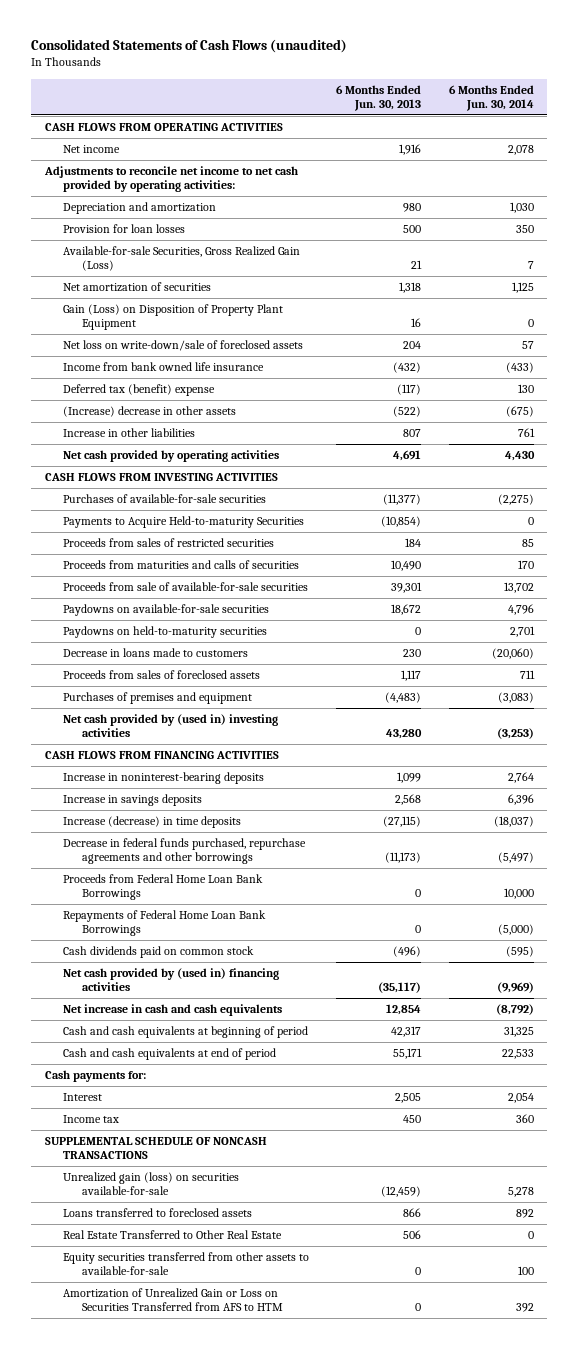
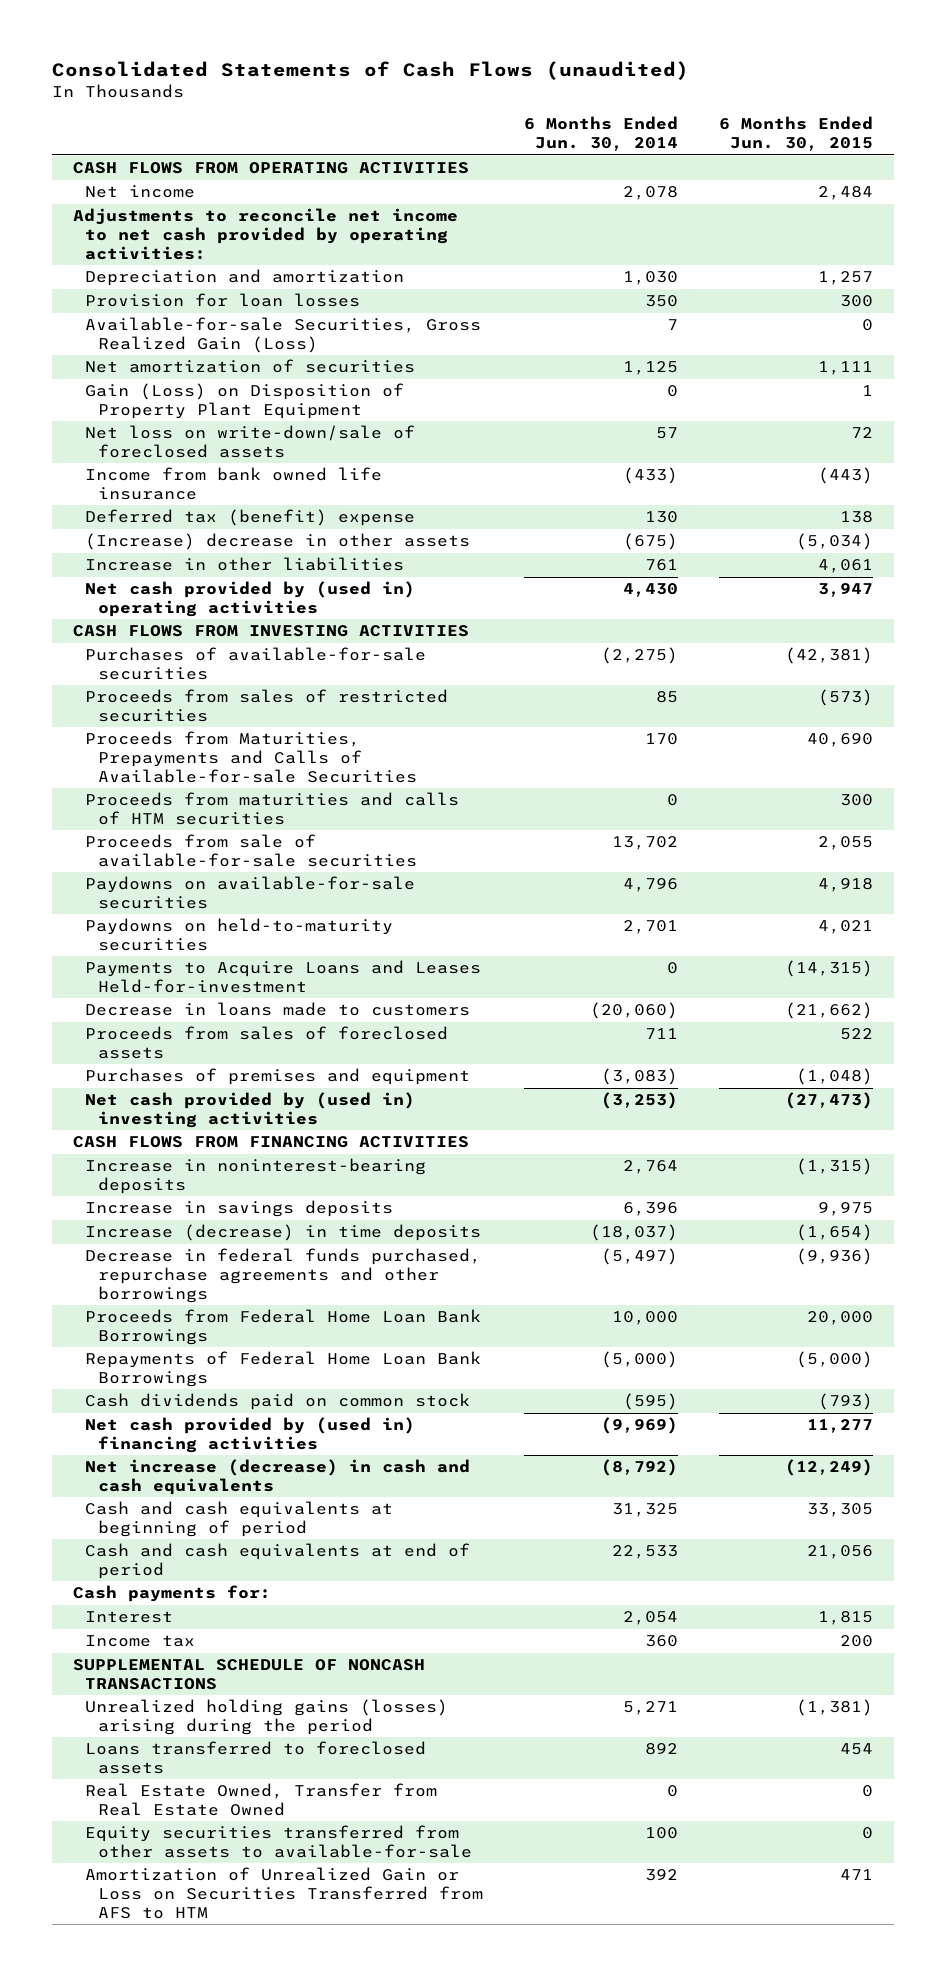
[336,84,422,111] 6 Months Ended Jun. 30, 2013 -> none
none -> [719,116,874,152] 6 Months Ended Jun. 30, 2015
[63,449,280,462] Net cash provided by operating activities -> [85,581,416,618] Net cash provided by (used in) operating activities
[63,515,305,528] Payments to Acquire Held-to-maturity Securities -> none
none -> [85,731,417,783] Proceeds from Maturities, Prepayments and Calls of Available-for-sale Securities
[63,559,300,569] Proceeds from maturities and calls of securities -> [85,792,460,826] Proceeds from maturities and calls of HTM securities
[517,559,534,569] 170 -> [666,794,678,807] 0
none -> [85,960,482,994] Payments to Acquire Loans and Leases Held-for-investment
[63,1003,283,1016] Net increase in cash and cash equivalents -> [85,1459,471,1496] Net increase (decrease) in cash and cash equivalents
[63,1171,240,1196] Unrealized gain (loss) on securities available-for-sale -> none
none -> [85,1699,449,1736] Unrealized holding gains (losses) arising during the period
[63,1229,283,1239] Real Estate Transferred to Other Real Estate -> none
none -> [85,1783,438,1817] Real Estate Owned, Transfer from Real Estate Owned

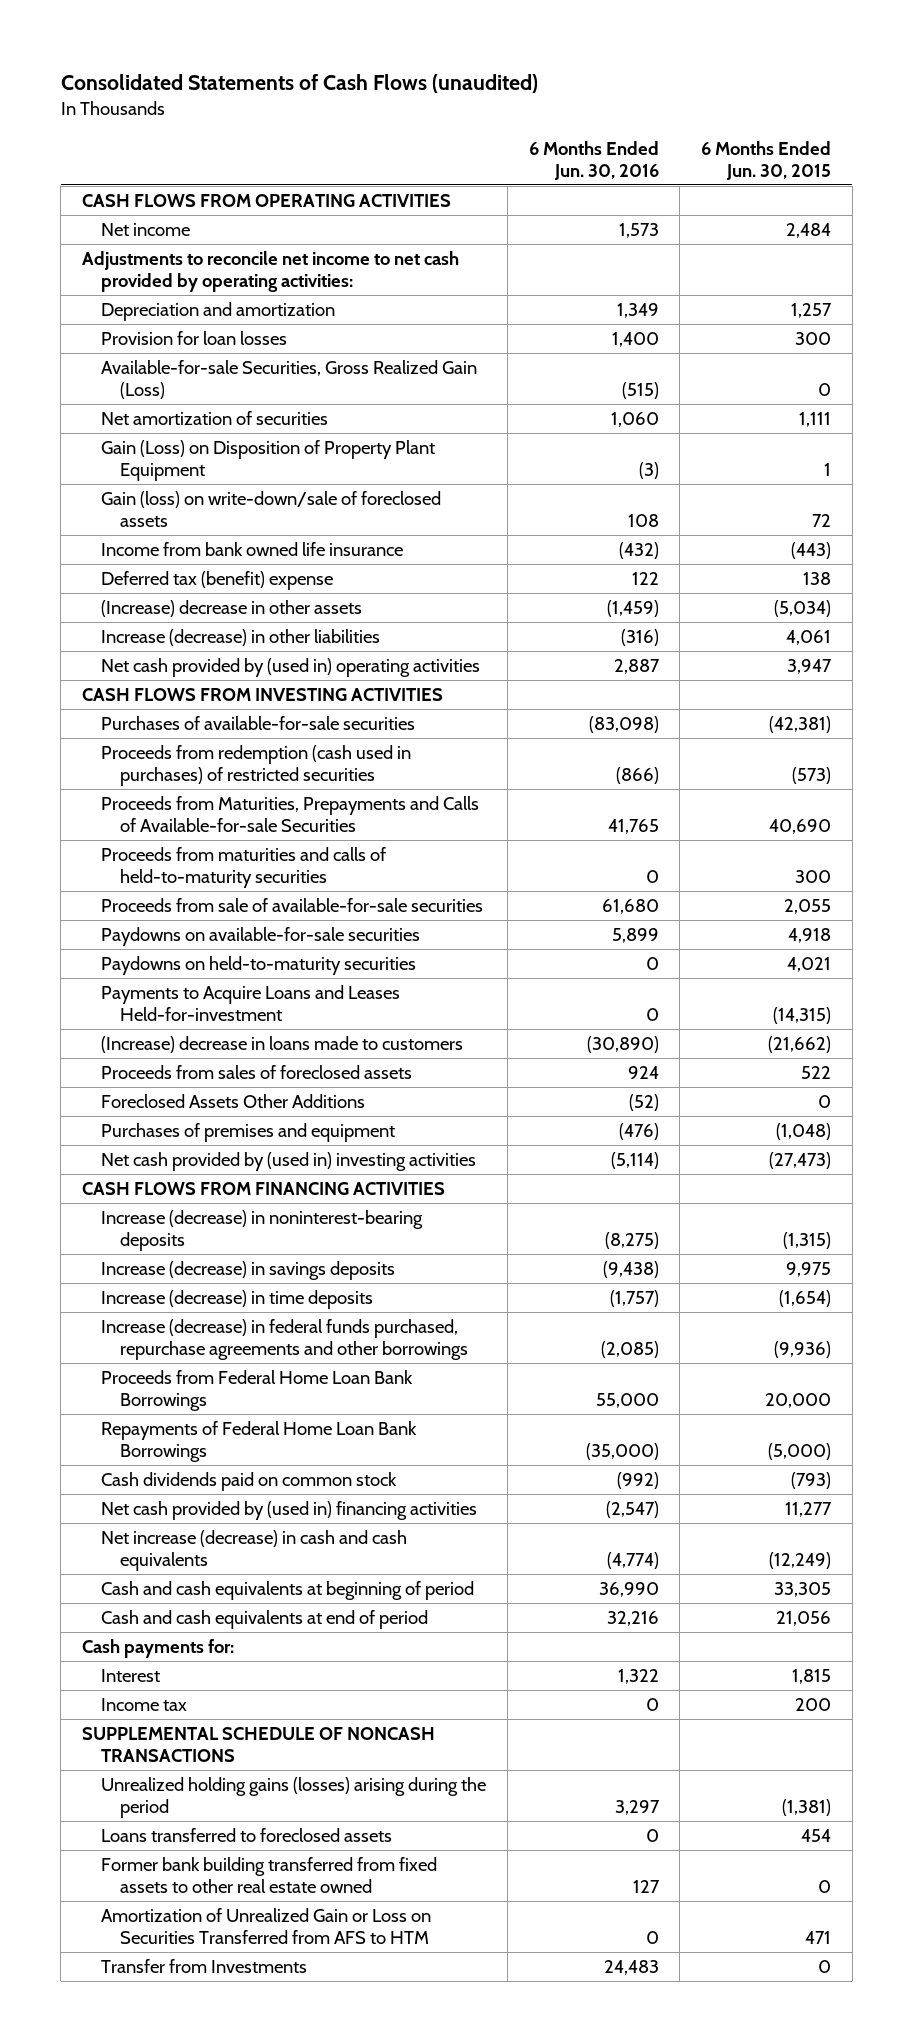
[523,116,678,152] 6 Months Ended Jun. 30, 2014 -> none
none -> [528,140,659,180] 6 Months Ended Jun. 30, 2016
[85,425,416,459] Net loss on write-down/sale of foreclosed assets -> [100,490,441,527] Gain (loss) on write-down/sale of foreclosed assets
[85,557,405,572] Increase in other liabilities -> [100,628,380,646] Increase (decrease) in other liabilities
[85,689,449,723] Proceeds from sales of restricted securities -> [100,744,411,786] Proceeds from redemption (cash used in purchases) of restricted securities
[85,792,460,826] Proceeds from maturities and calls of HTM securities -> [100,846,386,888] Proceeds from maturities and calls of held-to-maturity securities
[85,1002,471,1017] Decrease in loans made to customers -> [100,1035,463,1053] (Increase) decrease in loans made to customers
none -> [100,1093,365,1108] Foreclosed Assets Other Additions
[85,1158,427,1195] Increase in noninterest-bearing deposits -> [100,1209,423,1251] Increase (decrease) in noninterest-bearing deposits
[85,1200,394,1218] Increase in savings deposits -> [100,1260,395,1280] Increase (decrease) in savings deposits
[85,1248,482,1303] Decrease in federal funds purchased, repurchase agreements and other borrowings -> [100,1318,468,1360] Increase (decrease) in federal funds purchased, repurchase agreements and other borrowings
[85,1783,438,1817] Real Estate Owned, Transfer from Real Estate Owned -> none
[85,1825,472,1859] Equity securities transferred from other assets to available-for-sale -> none
none -> [100,1856,437,1893] Former bank building transferred from fixed assets to other real estate owned
none -> [100,1958,307,1973] Transfer from Investments

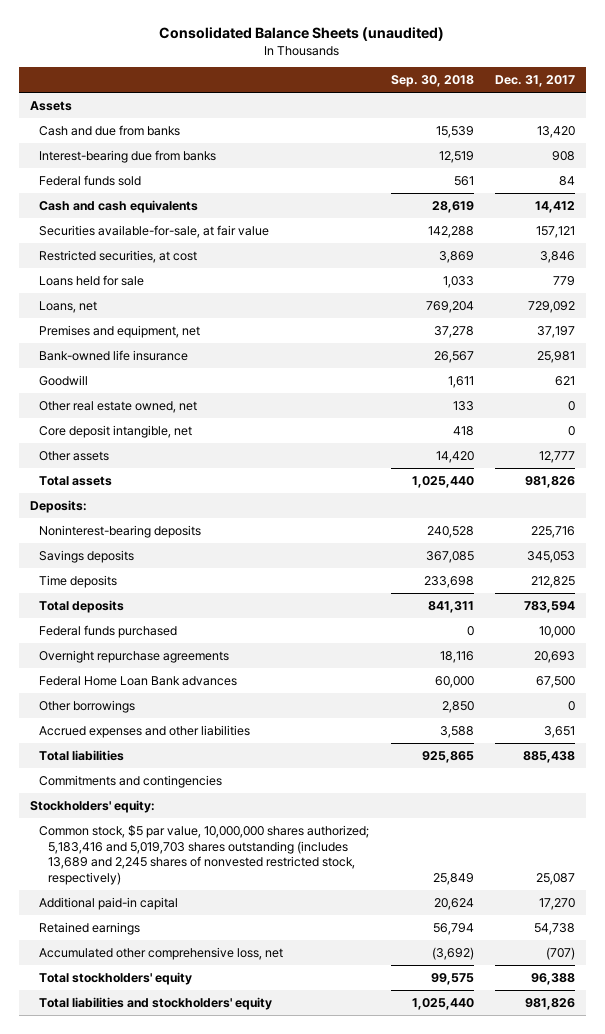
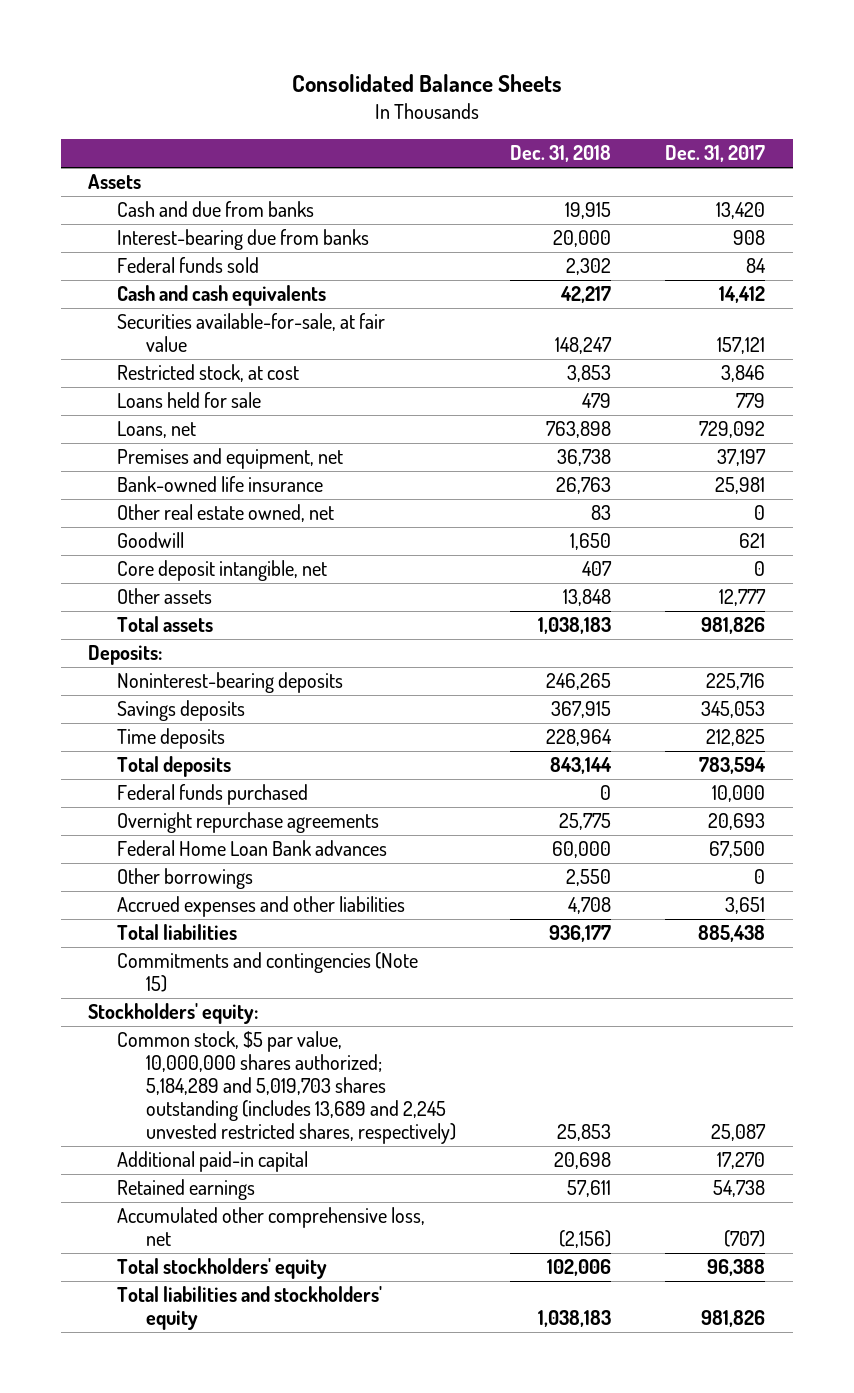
[159,27,445,42] Consolidated Balance Sheets (unaudited) -> [291,74,562,93] Consolidated Balance Sheets
[390,75,474,88] Sep. 30, 2018 -> none
none -> [510,145,612,163] Dec. 31, 2018
[39,249,198,263] Restricted securities, at cost -> [117,364,300,383] Restricted stock, at cost
[39,374,89,386] Goodwill -> [117,532,185,549] Goodwill
[39,774,223,788] Commitments and contingencies -> [117,952,419,993] Commitments and contingencies (Note 15)
[39,824,370,885] Common stock, $5 par value, 10,000,000 shares authorized; 5,183,416 and 5,019,703 shares outstanding (includes 13,689 and 2,245 shares of nonvested restricted stock, respectively) -> [117,1031,456,1145] Common stock, $5 par value, 10,000,000 shares authorized; 5,184,289 and 5,019,703 shares outstanding (includes 13,689 and 2,245 unvested restricted shares, respectively)

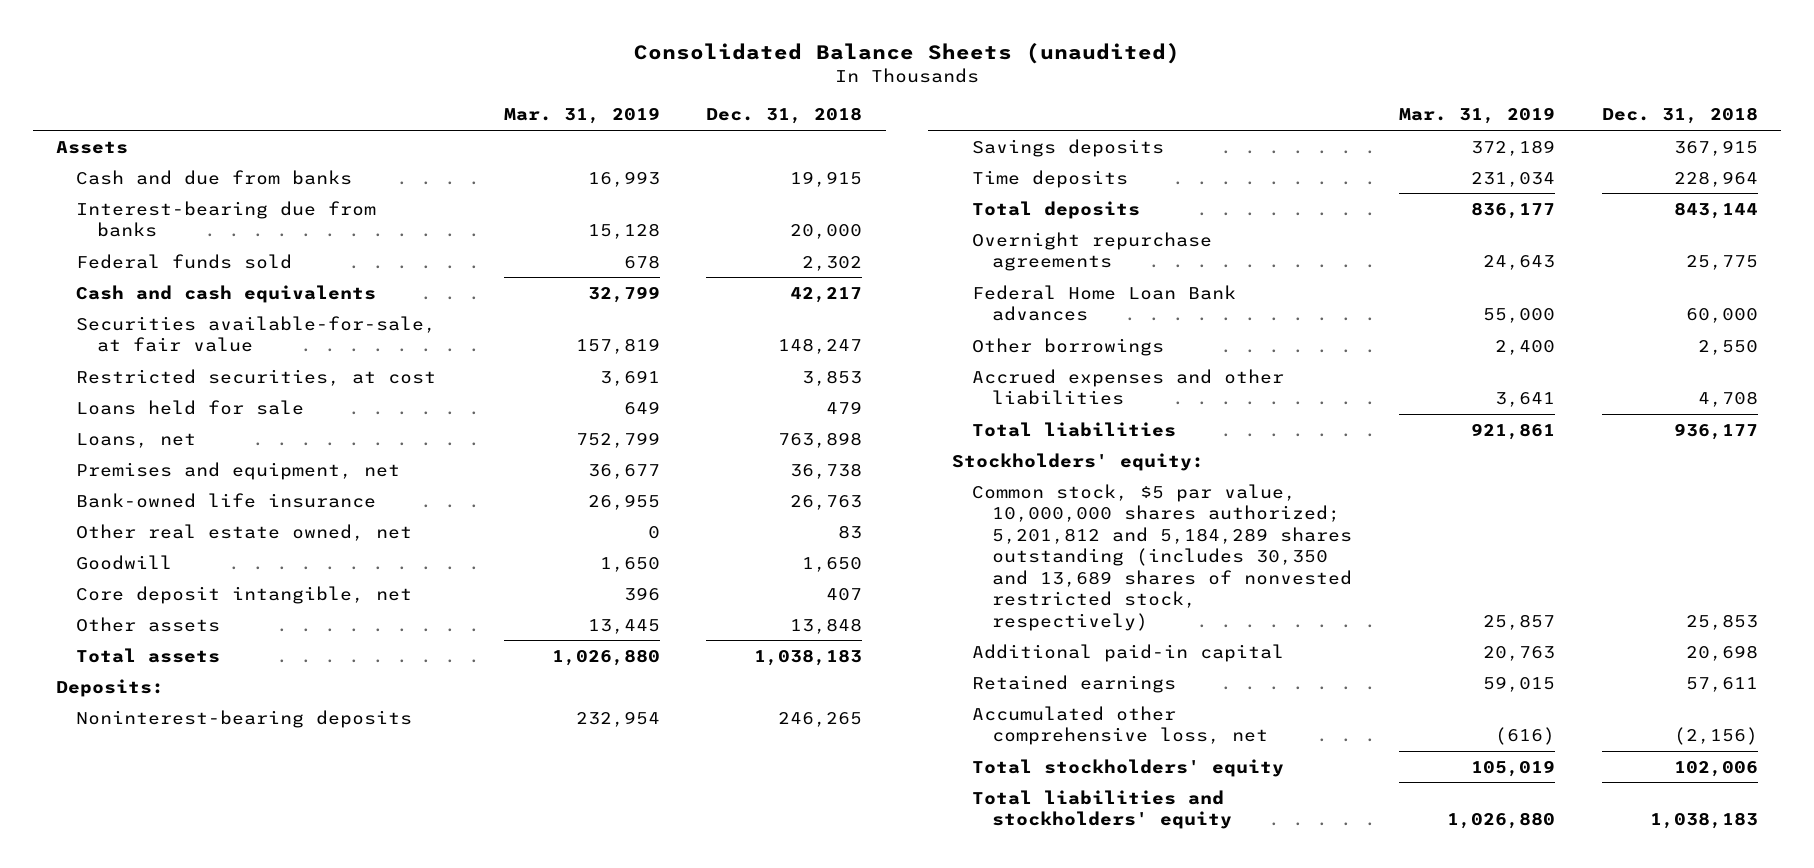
[291,74,562,93] Consolidated Balance Sheets -> [633,42,1180,64] Consolidated Balance Sheets (unaudited)
[665,145,766,163] Dec. 31, 2017 -> none
none -> [503,107,660,125] Mar. 31, 2019
[117,364,300,383] Restricted stock, at cost -> [76,368,437,386] Restricted securities, at cost
[117,784,309,806] Federal funds purchased -> none
[117,952,419,993] Commitments and contingencies (Note 15) -> none
[117,1031,456,1145] Common stock, $5 par value, 10,000,000 shares authorized; 5,184,289 and 5,019,703 shares outstanding (includes 13,689 and 2,245 unvested restricted shares, respectively) -> [971,483,1353,631] Common stock, $5 par value, 10,000,000 shares authorized; 5,201,812 and 5,184,289 shares outstanding (includes 30,350 and 13,689 shares of nonvested restricted stock, respectively)

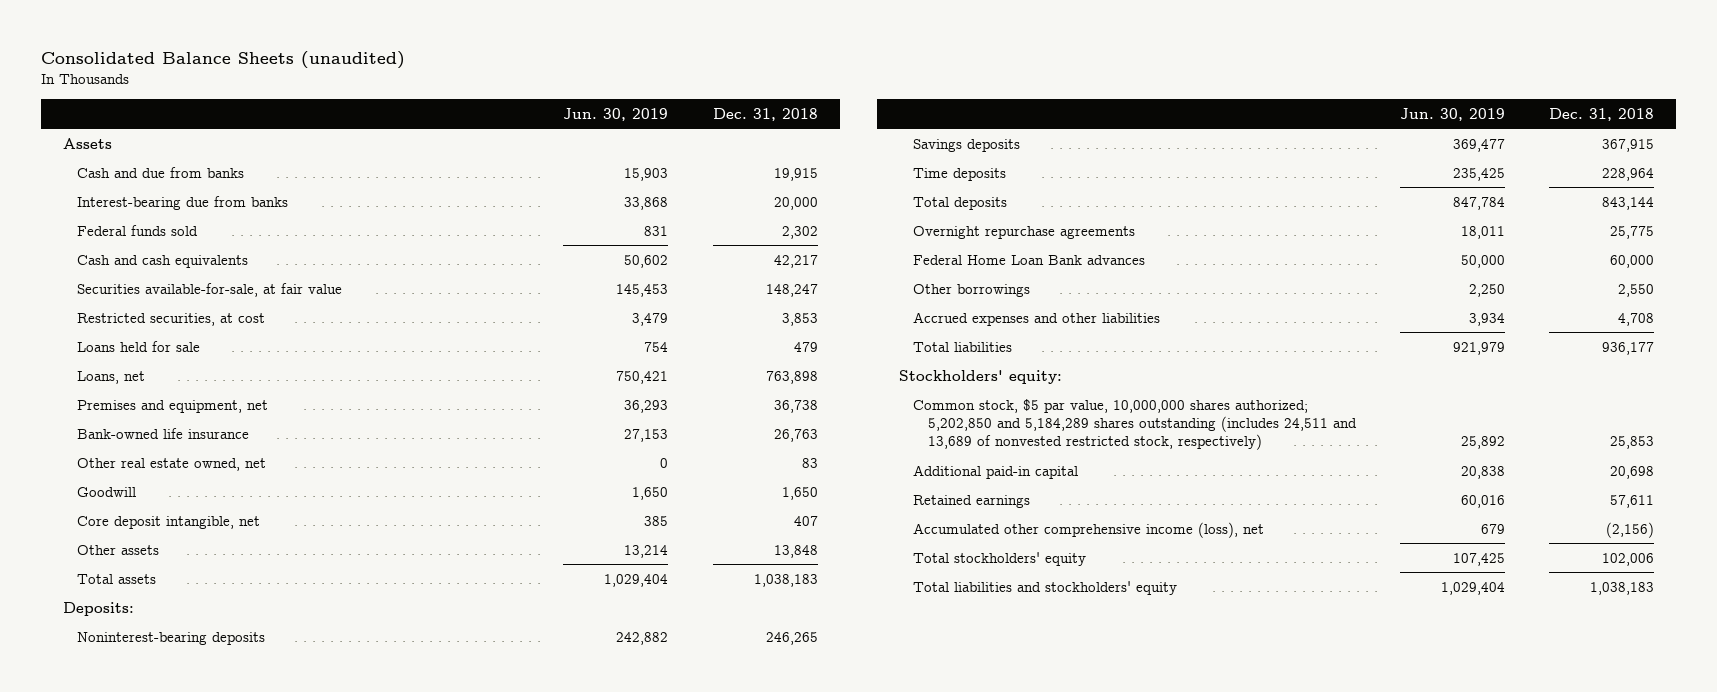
[503,107,660,125] Mar. 31, 2019 -> none
none -> [563,107,669,121] Jun. 30, 2019
[971,483,1353,631] Common stock, $5 par value, 10,000,000 shares authorized; 5,201,812 and 5,184,289 shares outstanding (includes 30,350 and 13,689 shares of nonvested restricted stock, respectively) -> [913,398,1357,451] Common stock, $5 par value, 10,000,000 shares authorized; 5,202,850 and 5,184,289 shares outstanding (includes 24,511 and 13,689 of nonvested restricted stock, respectively)
[971,705,1269,746] Accumulated other comprehensive loss, net -> [913,521,1265,538] Accumulated other comprehensive income (loss), net

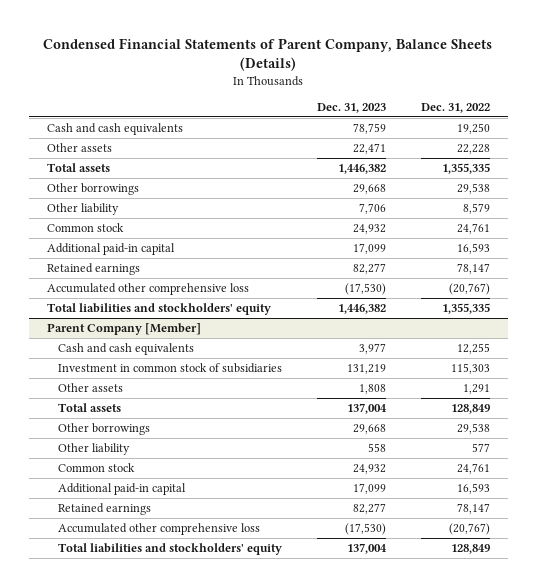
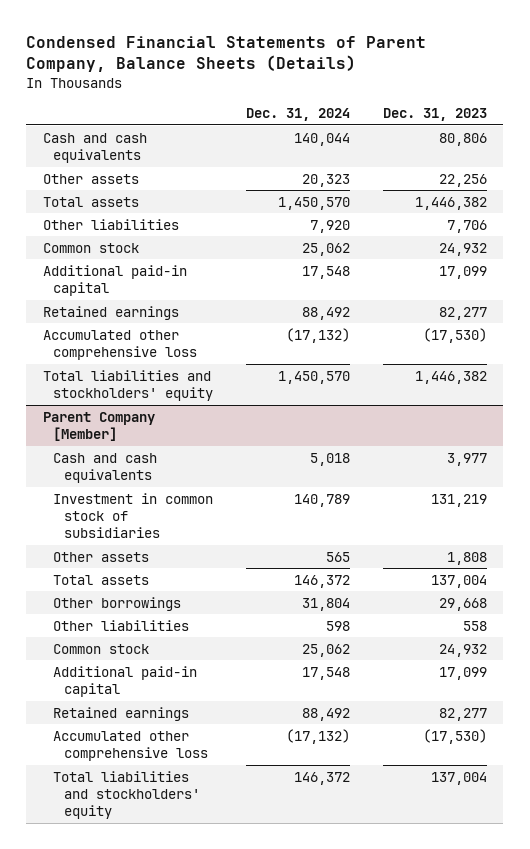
[421,102,491,113] Dec. 31, 2022 -> none
none -> [246,107,351,121] Dec. 31, 2024
[353,123,387,135] 78,759 -> [439,132,488,146] 80,806
[353,143,387,155] 22,471 -> [439,173,488,187] 22,256
[46,183,139,196] Other borrowings -> none
[46,203,119,216] Other liability -> [42,218,179,230] Other liabilities
[58,443,131,456] Other liability -> [53,619,190,631] Other liabilities

